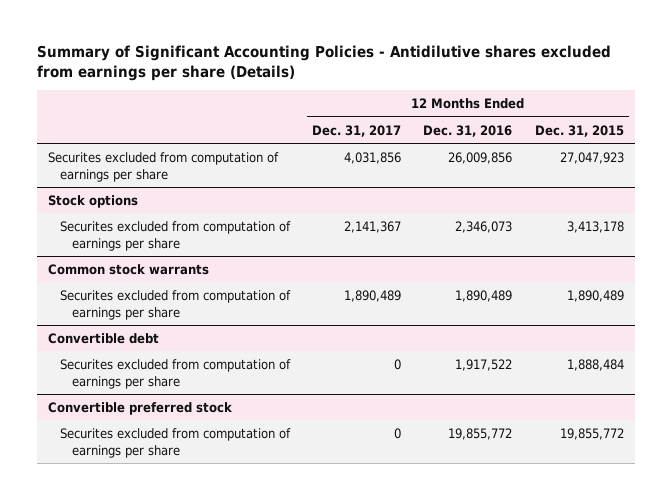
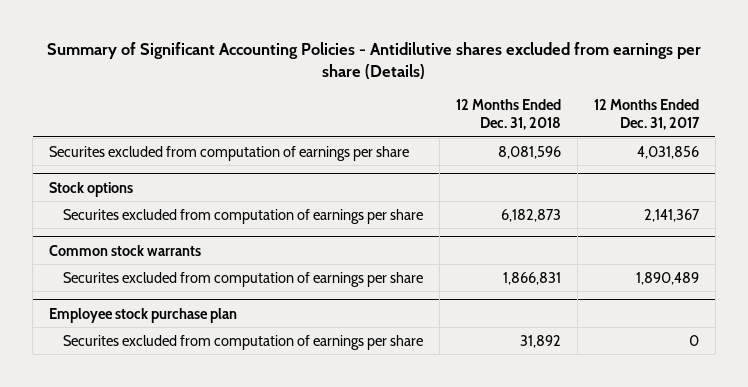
[423,124,513,137] Dec. 31, 2016 -> none
[534,124,624,137] Dec. 31, 2015 -> none
none -> [455,99,561,131] 12 Months Ended Dec. 31, 2018
[48,332,160,344] Convertible debt -> none
[59,358,291,389] Securites excluded from computation of earnings per share -> none
[48,401,233,415] Convertible preferred stock -> none
none -> [49,307,238,323] Employee stock purchase plan

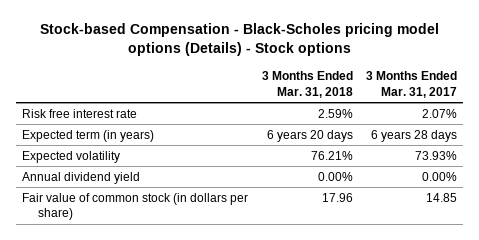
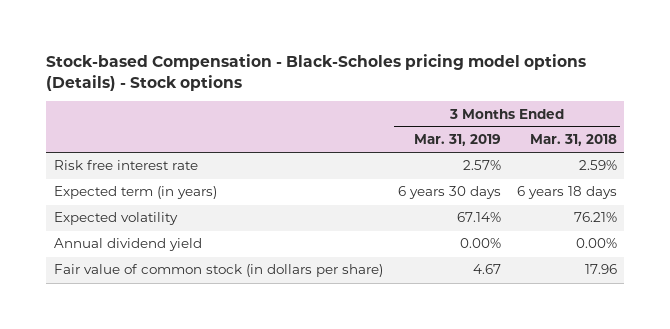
[365,71,457,98] 3 Months Ended Mar. 31, 2017 -> none
none -> [414,134,502,147] Mar. 31, 2019
[266,129,353,142] 6 years 20 days -> [516,186,617,200] 6 years 18 days

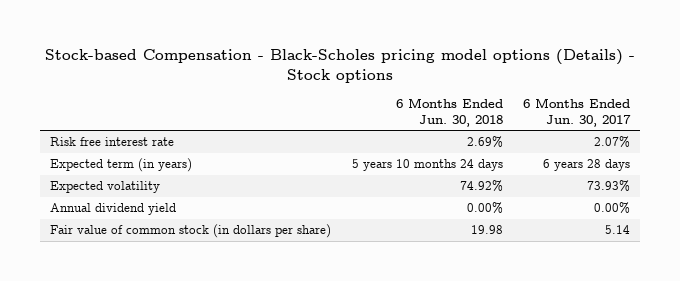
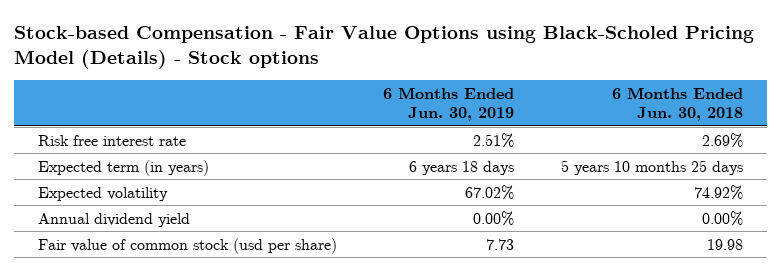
[45,48,636,83] Stock-based Compensation - Black-Scholes pricing model options (Details) - Stock options -> [14,26,755,69] Stock-based Compensation - Fair Value Options using Black-Scholed Pricing Model (Details) - Stock options
[523,97,632,127] 6 Months Ended Jun. 30, 2017 -> none
none -> [383,86,515,122] 6 Months Ended Jun. 30, 2019
[351,159,503,172] 5 years 10 months 24 days -> [561,159,744,175] 5 years 10 months 25 days
[50,224,332,239] Fair value of common stock (in dollars per share) -> [37,237,337,254] Fair value of common stock (usd per share)

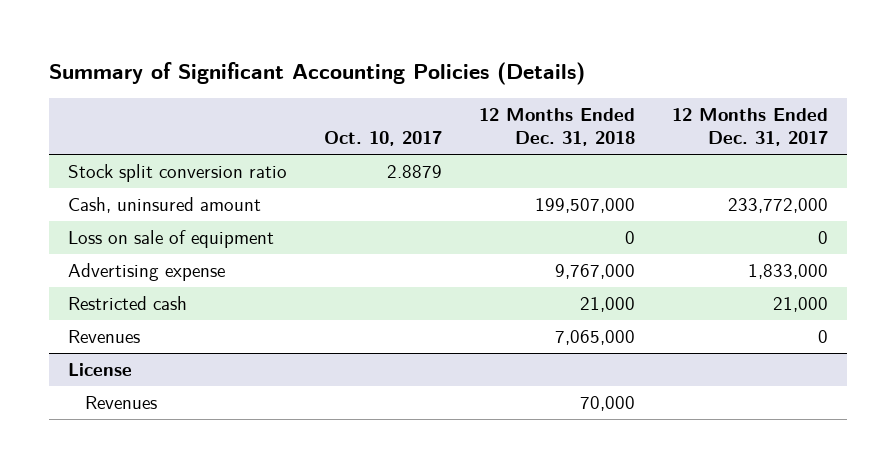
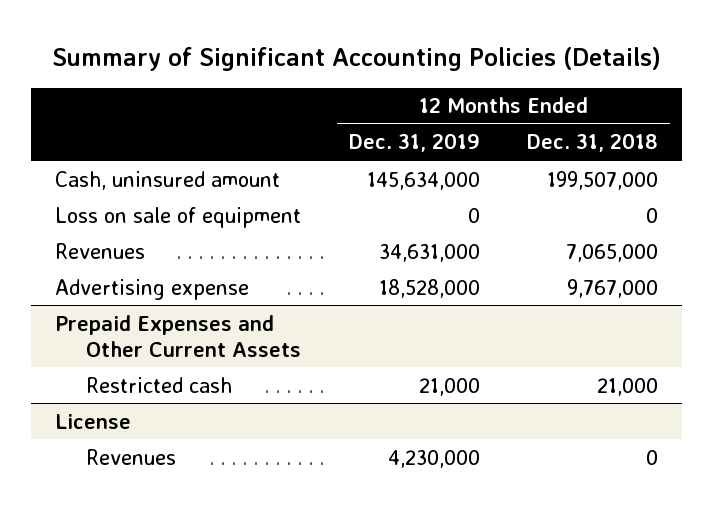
[323,131,442,147] Oct. 10, 2017 -> none
[672,107,829,147] 12 Months Ended Dec. 31, 2017 -> none
none -> [348,133,480,153] Dec. 31, 2019
[67,164,287,183] Stock split conversion ratio -> none
[67,330,140,344] Revenues -> [55,242,146,259] Revenues
none -> [55,314,302,357] Prepaid Expenses and Other Current Assets
[579,396,635,412] 70,000 -> [646,449,659,465] 0

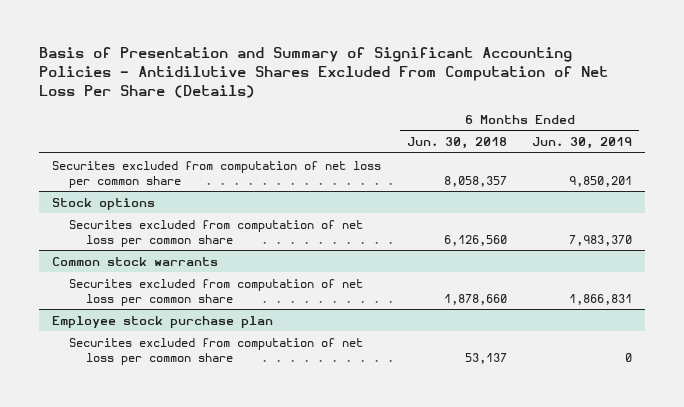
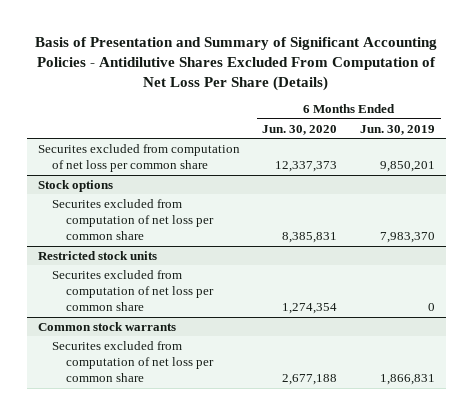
[406,137,507,150] Jun. 30, 2018 -> none
none -> [262,124,338,135] Jun. 30, 2020
none -> [37,250,157,260] Restricted stock units
none -> [52,269,215,312] Securites excluded from computation of net loss per common share
[52,315,274,328] Employee stock purchase plan -> none
[68,337,363,365] Securites excluded from computation of net loss per common share -> none

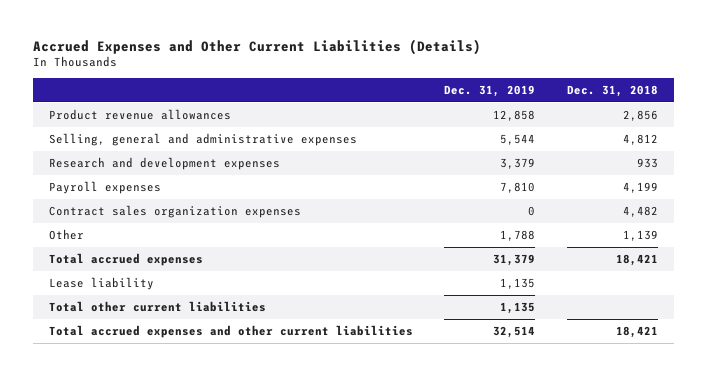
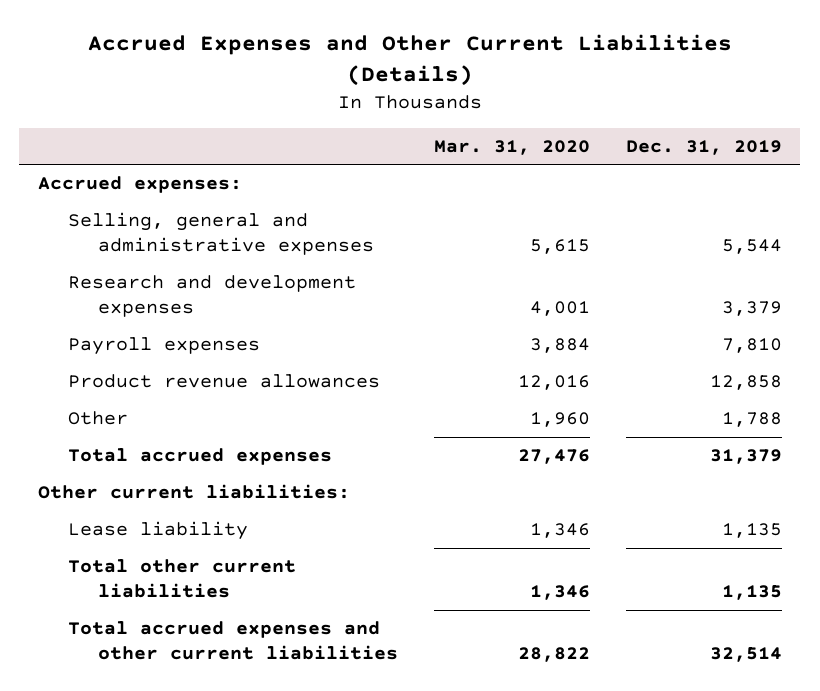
[567,84,659,97] Dec. 31, 2018 -> none
none -> [434,139,591,155] Mar. 31, 2020
none -> [37,176,242,194] Accrued expenses:
[48,204,301,218] Contract sales organization expenses -> none
[48,108,231,120] Product revenue allowances -> [67,374,380,389] Product revenue allowances
none -> [37,484,350,500] Other current liabilities:

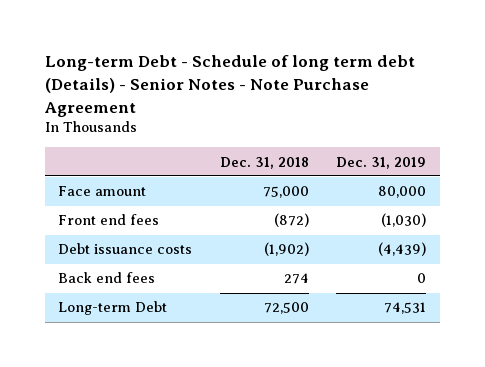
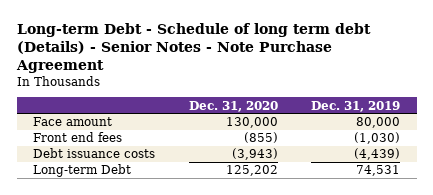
[219,156,309,169] Dec. 31, 2018 -> none
none -> [188,100,278,112] Dec. 31, 2020
[58,272,156,284] Back end fees -> none

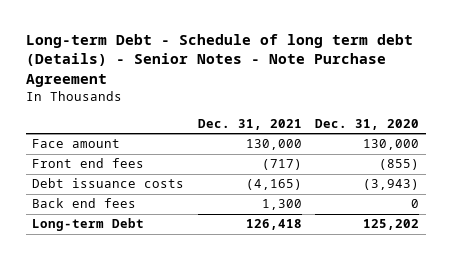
[311,100,401,112] Dec. 31, 2019 -> none
none -> [197,118,302,130] Dec. 31, 2021
none -> [32,198,137,209] Back end fees

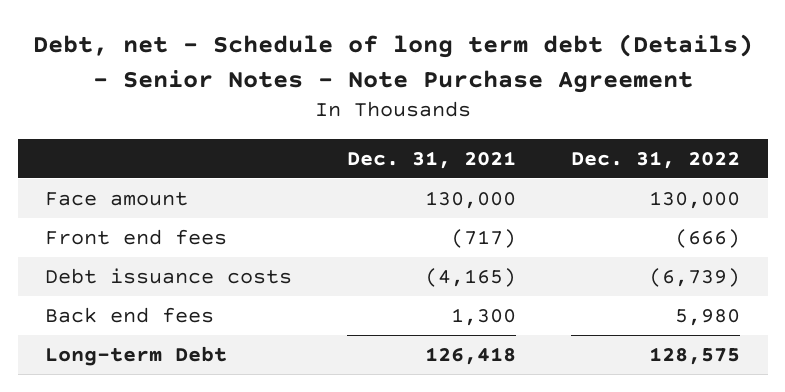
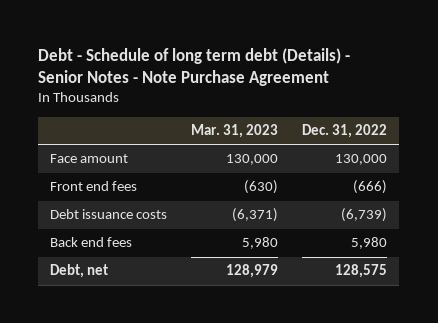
[32,34,753,93] Debt, net - Schedule of long term debt (Details) - Senior Notes - Note Purchase Agreement -> [38,47,351,86] Debt - Schedule of long term debt (Details) - Senior Notes - Note Purchase Agreement
[347,150,517,169] Dec. 31, 2021 -> none
none -> [191,124,279,139] Mar. 31, 2023
[45,345,228,366] Long-term Debt -> [50,264,109,279] Debt, net

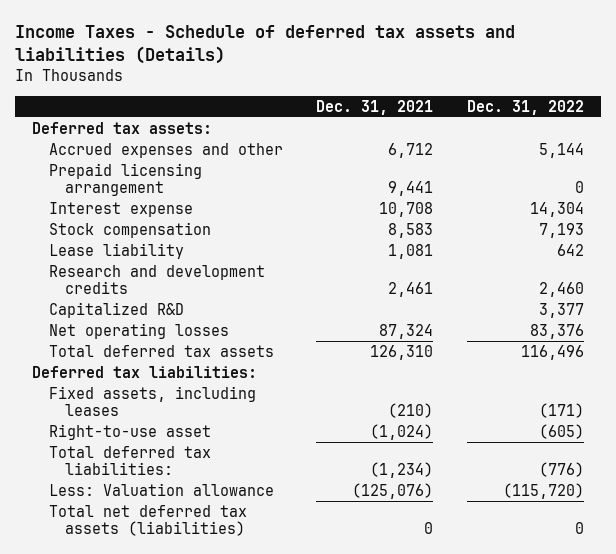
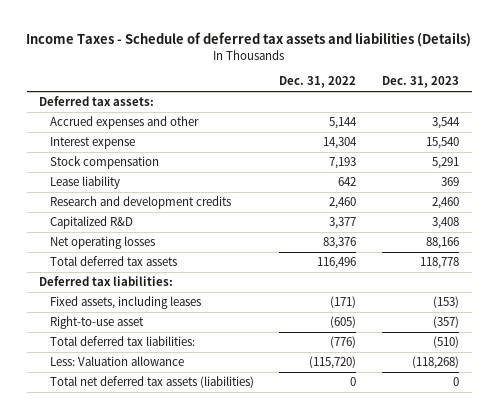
[316,99,434,115] Dec. 31, 2021 -> none
none -> [381,76,459,89] Dec. 31, 2023
[48,163,202,197] Prepaid licensing arrangement -> none

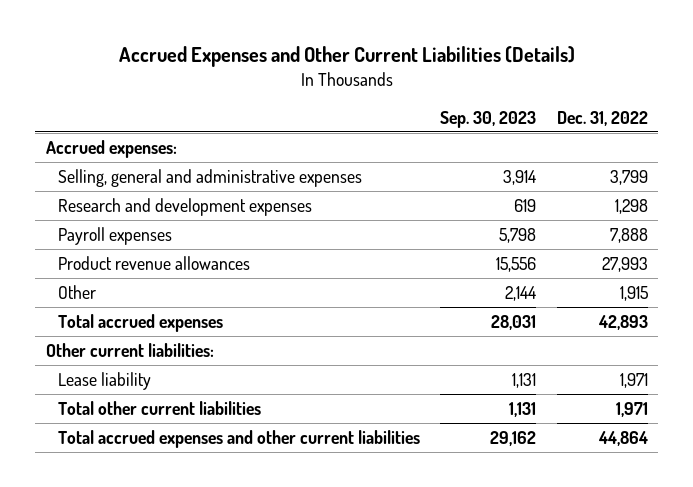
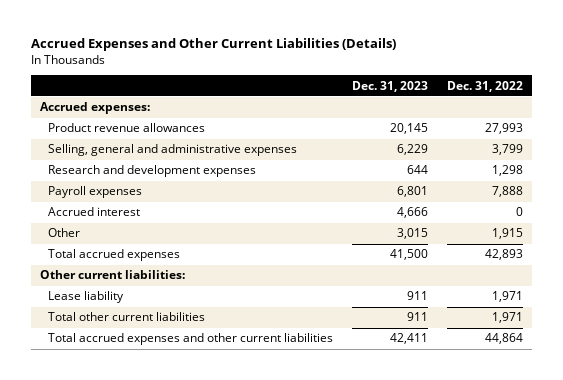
[440,110,537,128] Sep. 30, 2023 -> none
none -> [351,80,428,92] Dec. 31, 2023
[57,255,250,270] Product revenue allowances -> [48,123,206,133] Product revenue allowances
none -> [48,207,141,217] Accrued interest

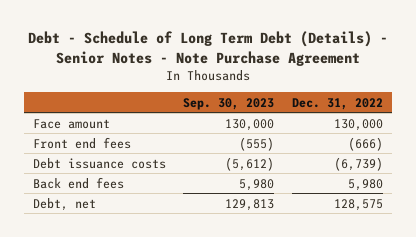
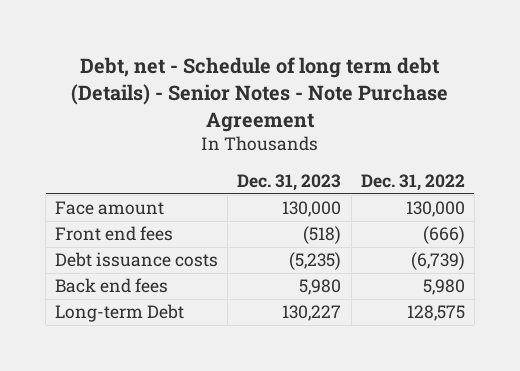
[27,31,388,66] Debt - Schedule of Long Term Debt (Details) - Senior Notes - Note Purchase Agreement -> [70,56,448,132] Debt, net - Schedule of long term debt (Details) - Senior Notes - Note Purchase Agreement
[183,97,275,110] Sep. 30, 2023 -> none
none -> [237,174,342,192] Dec. 31, 2023
[32,197,96,211] Debt, net -> [55,304,185,323] Long-term Debt

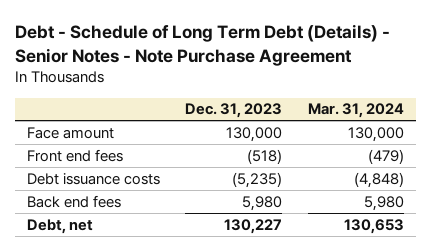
[70,56,448,132] Debt, net - Schedule of long term debt (Details) - Senior Notes - Note Purchase Agreement -> [14,24,390,66] Debt - Schedule of Long Term Debt (Details) - Senior Notes - Note Purchase Agreement
[360,174,465,192] Dec. 31, 2022 -> none
none -> [307,103,404,119] Mar. 31, 2024
[55,304,185,323] Long-term Debt -> [27,218,94,234] Debt, net

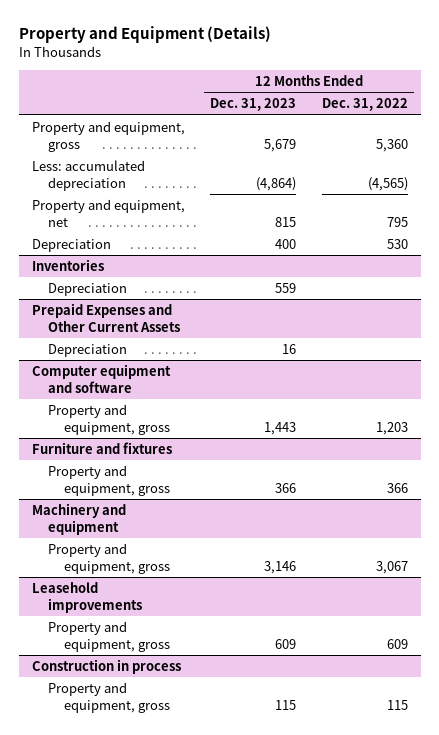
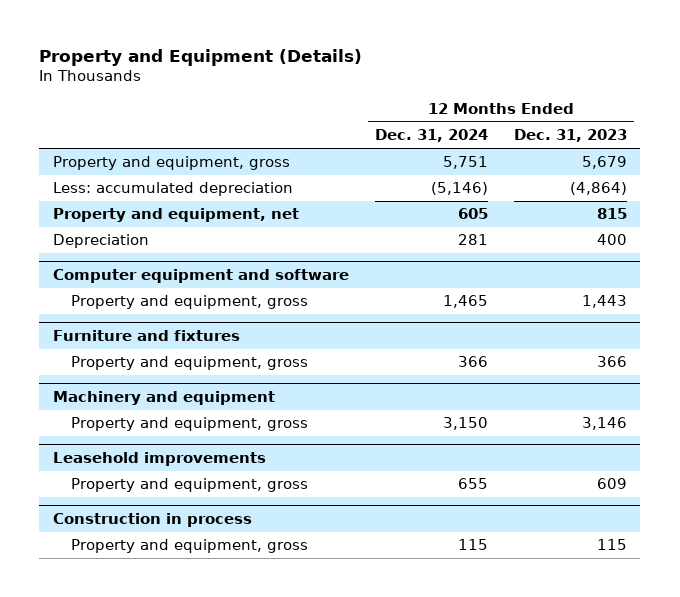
[321,98,408,112] Dec. 31, 2022 -> none
none -> [374,129,488,143] Dec. 31, 2024
[31,258,104,271] Inventories -> none
[47,282,127,296] Depreciation -> none
[31,302,180,332] Prepaid Expenses and Other Current Assets -> none
[47,343,127,357] Depreciation -> none

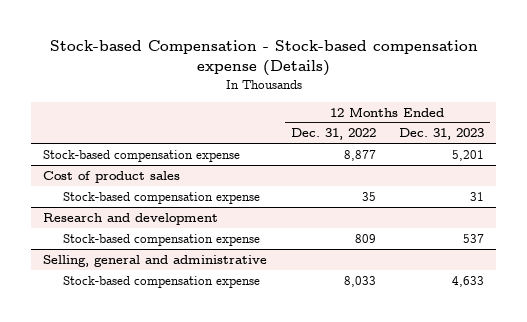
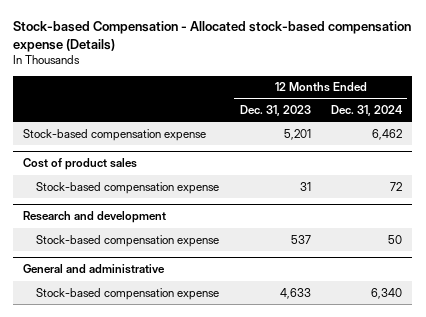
[49,40,478,77] Stock-based Compensation - Stock-based compensation expense (Details) -> [13,20,412,52] Stock-based Compensation - Allocated stock-based compensation expense (Details)
[290,128,376,141] Dec. 31, 2022 -> none
none -> [331,104,404,116] Dec. 31, 2024
[42,254,267,267] Selling, general and administrative -> [23,264,166,275] General and administrative

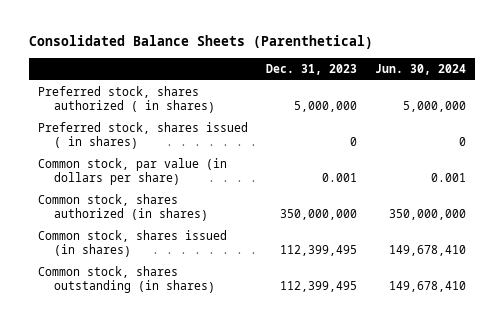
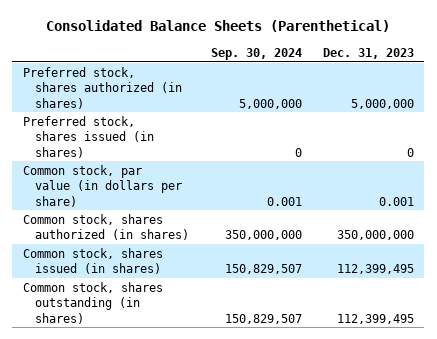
[374,63,466,75] Jun. 30, 2024 -> none
none -> [210,47,302,60] Sep. 30, 2024
[37,86,215,113] Preferred stock, shares authorized ( in shares) -> [22,66,183,109] Preferred stock, shares authorized (in shares)
[37,122,248,149] Preferred stock, shares issued ( in shares) -> [22,115,155,158] Preferred stock, shares issued (in shares)

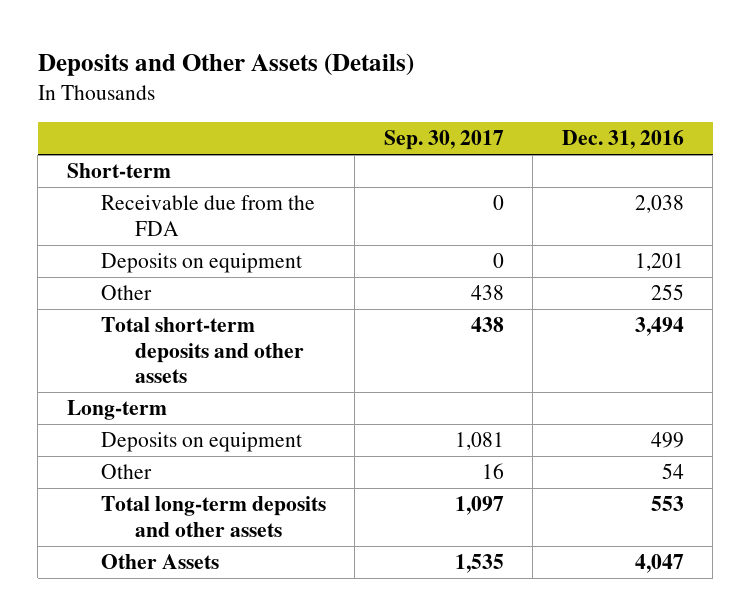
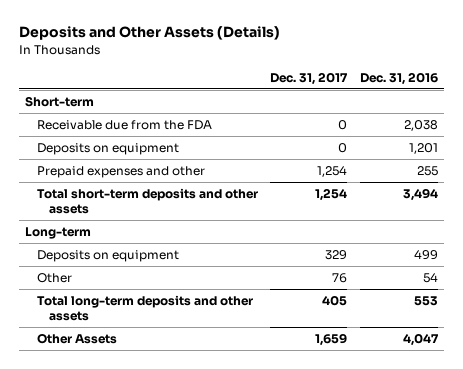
[383,130,504,151] Sep. 30, 2017 -> none
none -> [270,71,349,85] Dec. 31, 2017
[100,285,152,301] Other -> [36,165,205,178] Prepaid expenses and other

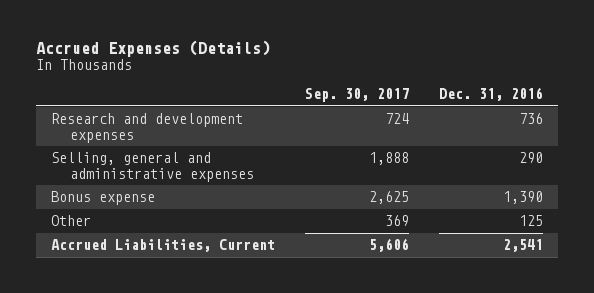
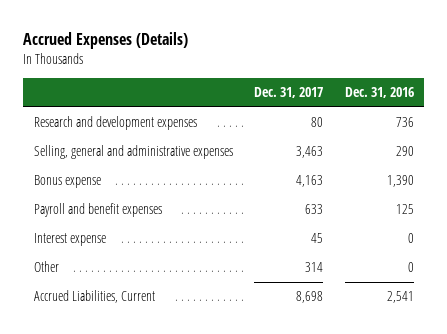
[305,88,410,103] Sep. 30, 2017 -> none
none -> [254,87,324,99] Dec. 31, 2017
none -> [33,203,162,218] Payroll and benefit expenses
none -> [33,233,106,247] Interest expense
[519,215,544,227] 125 -> [407,262,414,273] 0

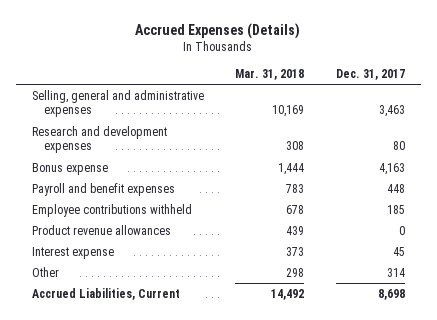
[344,87,414,99] Dec. 31, 2016 -> none
none -> [235,68,305,80] Mar. 31, 2018
[33,116,197,131] Research and development expenses -> [31,125,167,154] Research and development expenses
[305,204,324,215] 633 -> [387,183,406,193] 448
none -> [31,203,192,217] Employee contributions withheld
none -> [31,224,171,235] Product revenue allowances

